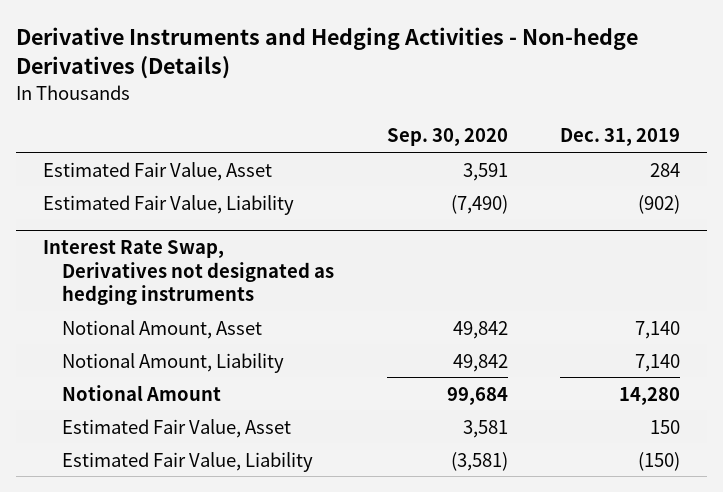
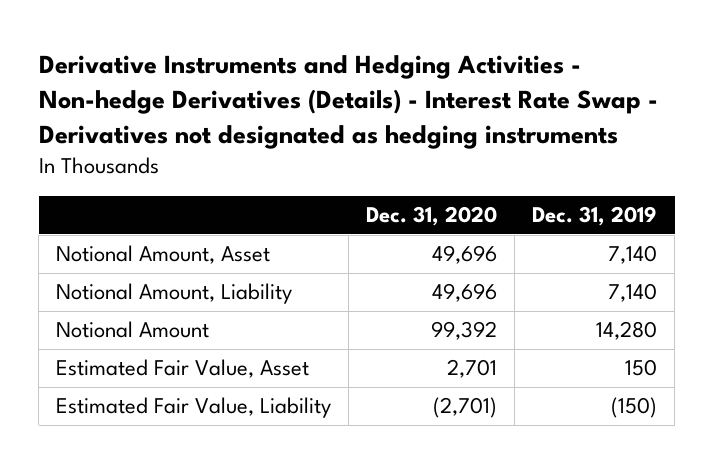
[16,27,639,80] Derivative Instruments and Hedging Activities - Non-hedge Derivatives (Details) -> [38,55,658,149] Derivative Instruments and Hedging Activities - Non-hedge Derivatives (Details) - Interest Rate Swap - Derivatives not designated as hedging instruments
[386,128,508,147] Sep. 30, 2020 -> none
none -> [366,205,498,226] Dec. 31, 2020
[42,161,272,181] Estimated Fair Value, Asset -> none
[42,194,294,215] Estimated Fair Value, Liability -> none
[42,240,335,305] Interest Rate Swap, Derivatives not designated as hedging instruments -> none

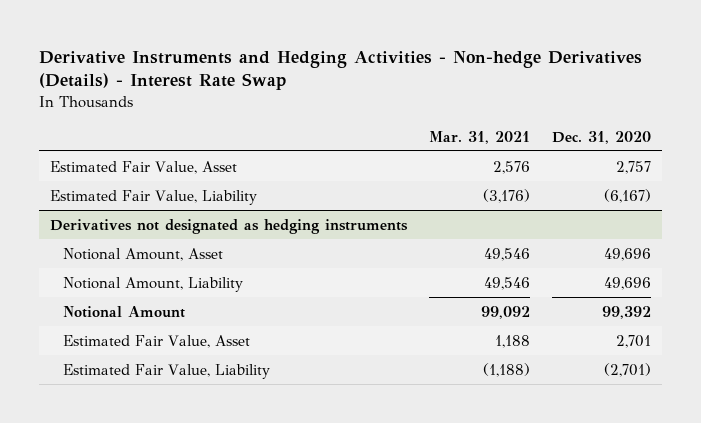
[38,55,658,149] Derivative Instruments and Hedging Activities - Non-hedge Derivatives (Details) - Interest Rate Swap - Derivatives not designated as hedging instruments -> [39,50,643,91] Derivative Instruments and Hedging Activities - Non-hedge Derivatives (Details) - Interest Rate Swap
[532,205,658,226] Dec. 31, 2019 -> none
none -> [428,130,530,144] Mar. 31, 2021
none -> [50,160,238,174] Estimated Fair Value, Asset
none -> [50,189,258,205] Estimated Fair Value, Liability
none -> [50,218,409,234] Derivatives not designated as hedging instruments

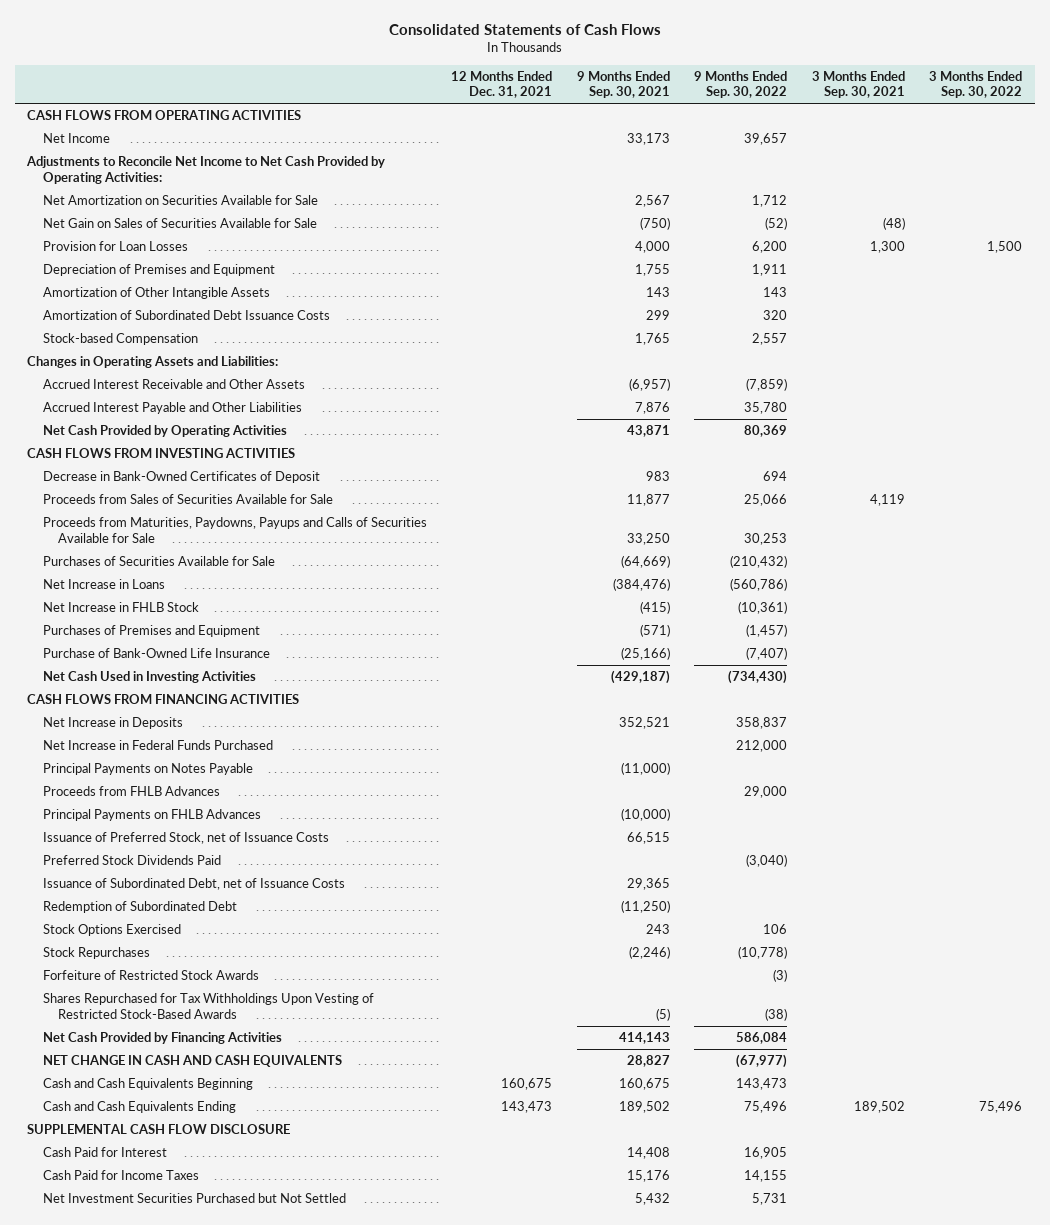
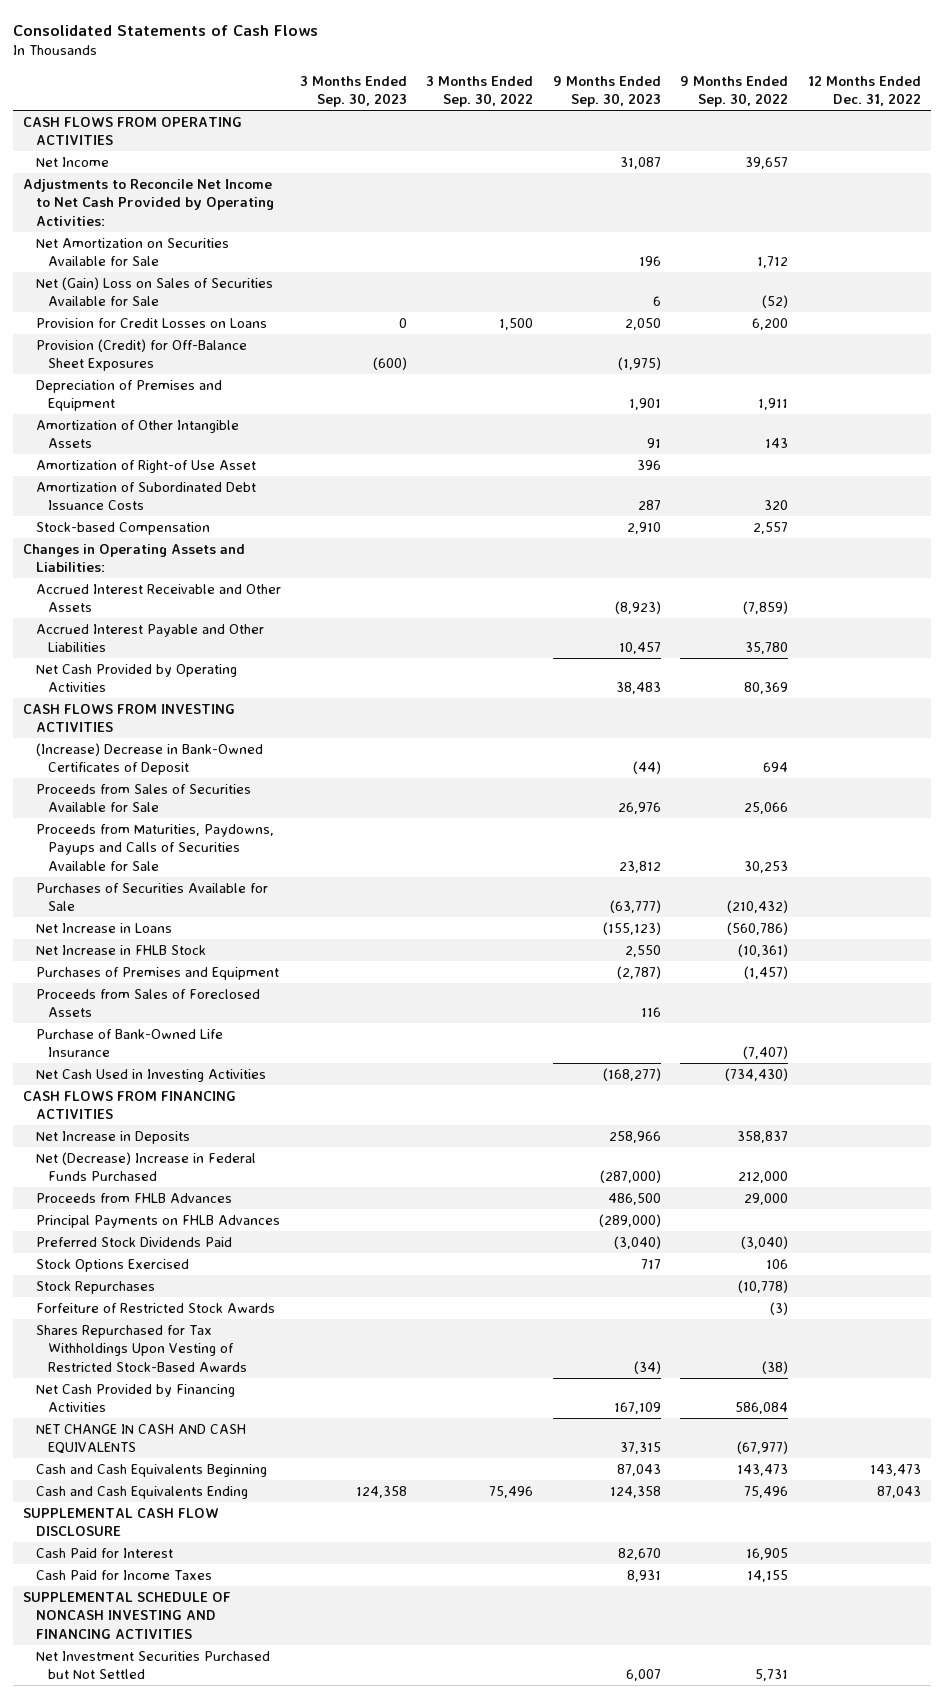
[451,70,553,99] 12 Months Ended Dec. 31, 2021 -> none
[576,70,670,99] 9 Months Ended Sep. 30, 2021 -> none
[811,70,905,99] 3 Months Ended Sep. 30, 2021 -> none
none -> [300,75,408,108] 3 Months Ended Sep. 30, 2023
none -> [552,75,661,108] 9 Months Ended Sep. 30, 2023
none -> [807,75,921,107] 12 Months Ended Dec. 31, 2022
[42,217,317,228] Net Gain on Sales of Securities Available for Sale -> [35,276,273,307] Net (Gain) Loss on Sales of Securities Available for Sale
[42,240,188,251] Provision for Loan Losses -> [35,317,267,328] Provision for Credit Losses on Loans
none -> [35,338,247,372] Provision (Credit) for Off-Balance Sheet Exposures
none -> [35,459,256,473] Amortization of Right-of Use Asset
[42,470,320,483] Decrease in Bank-Owned Certificates of Deposit -> [35,742,263,776] (Increase) Decrease in Bank-Owned Certificates of Deposit
none -> [35,988,260,1018] Proceeds from Sales of Foreclosed Assets
[42,762,253,775] Principal Payments on Notes Payable -> none
[42,739,273,750] Net Increase in Federal Funds Purchased -> [35,1151,256,1182] Net (Decrease) Increase in Federal Funds Purchased
[42,831,329,844] Issuance of Preferred Stock, net of Issuance Costs -> none
[42,877,345,890] Issuance of Subordinated Debt, net of Issuance Costs -> none
[42,900,237,913] Redemption of Subordinated Debt -> none
none -> [23,1591,232,1639] SUPPLEMENTAL SCHEDULE OF NONCASH INVESTING AND FINANCING ACTIVITIES

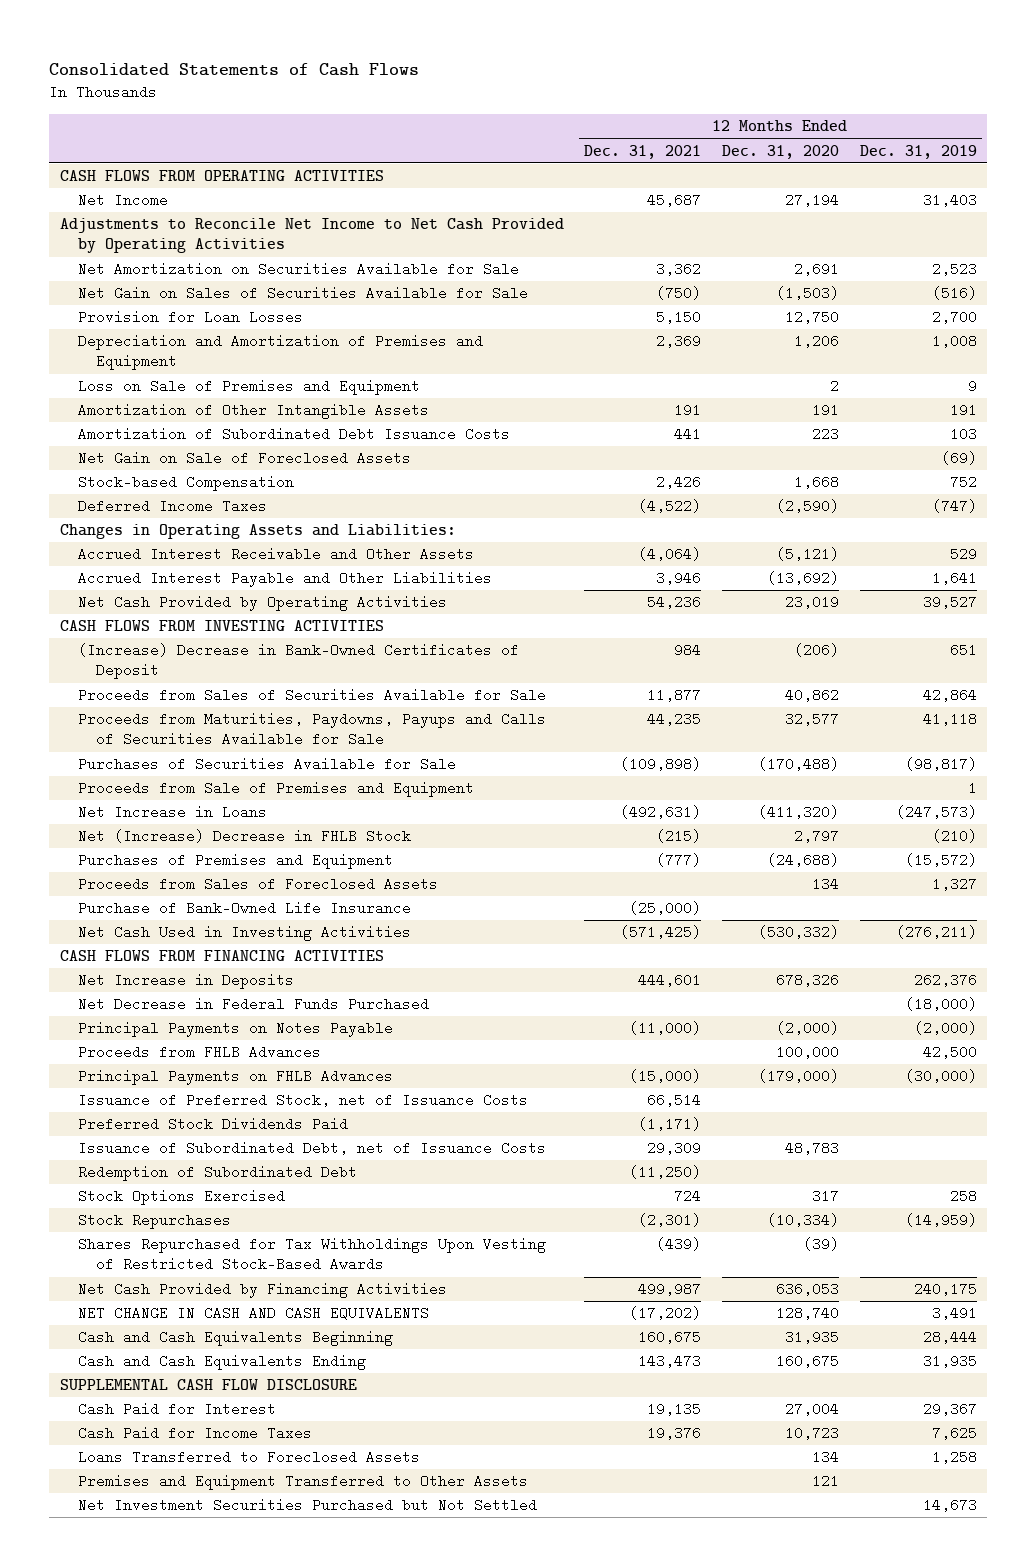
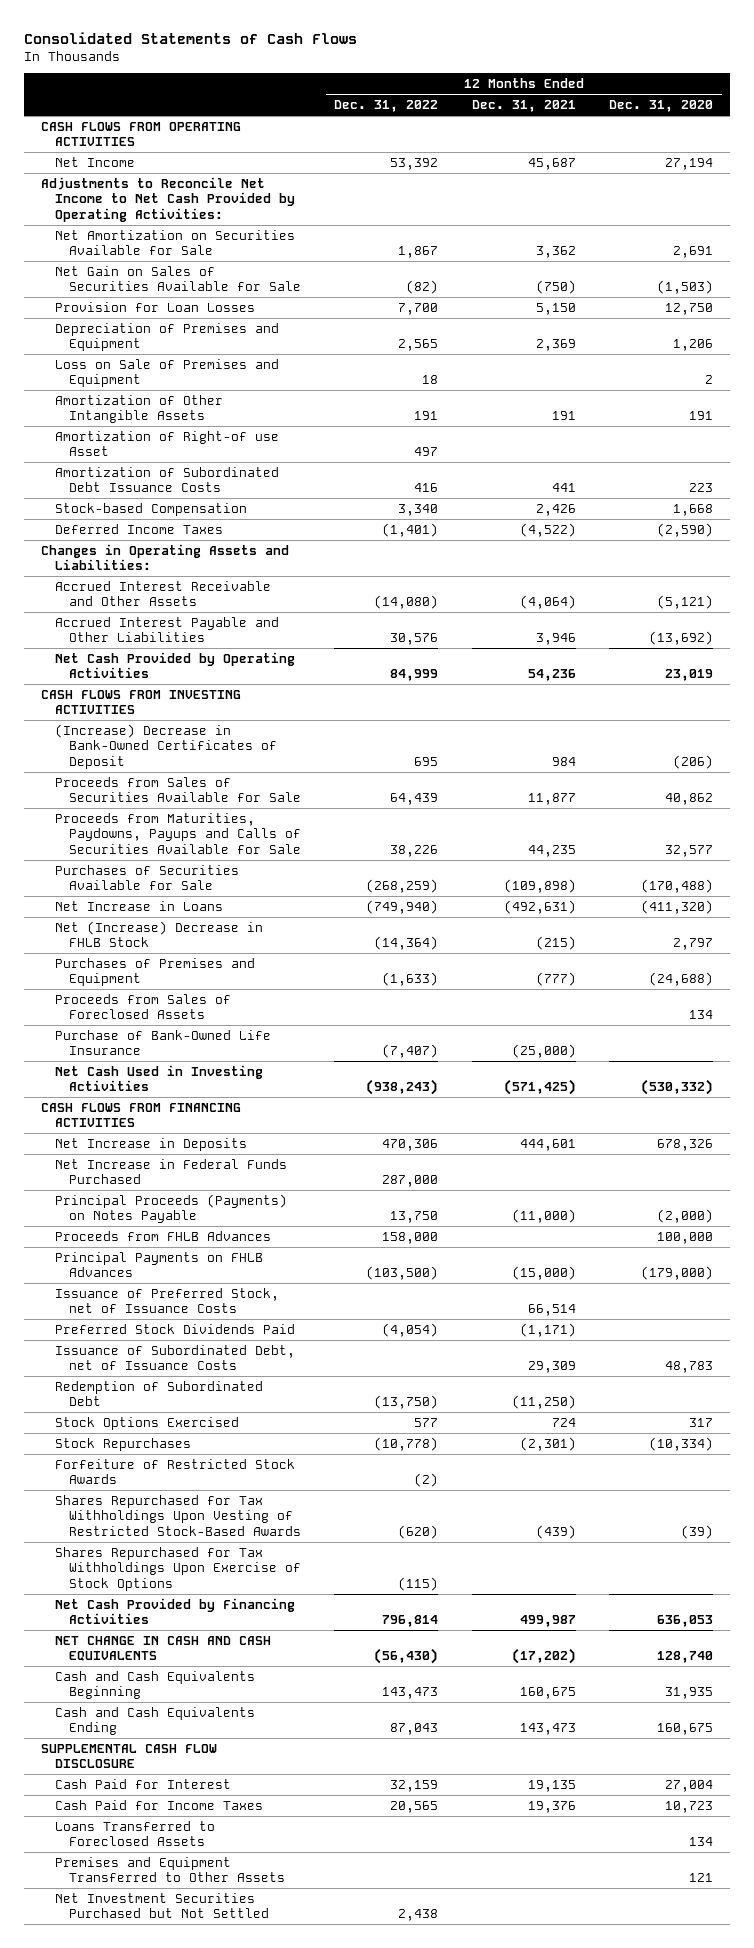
[859,144,977,159] Dec. 31, 2019 -> none
none -> [334,100,439,113] Dec. 31, 2022
[59,218,564,254] Adjustments to Reconcile Net Income to Net Cash Provided by Operating Activities -> [40,176,295,222] Adjustments to Reconcile Net Income to Net Cash Provided by Operating Activities:
[77,334,483,371] Depreciation and Amortization of Premises and Equipment -> [54,322,279,352] Depreciation of Premises and Equipment
none -> [54,430,279,457] Amortization of Right-of use Asset
[77,451,411,466] Net Gain on Sale of Foreclosed Assets -> none
[77,781,474,798] Proceeds from Sale of Premises and Equipment -> none
[77,997,429,1012] Net Decrease in Federal Funds Purchased -> [54,1158,287,1185] Net Increase in Federal Funds Purchased
[77,1021,393,1038] Principal Payments on Notes Payable -> [54,1193,287,1224] Principal Proceeds (Payments) on Notes Payable
none -> [54,1458,295,1485] Forfeiture of Restricted Stock Awards
none -> [54,1546,301,1591] Shares Repurchased for Tax Withholdings Upon Exercise of Stock Options

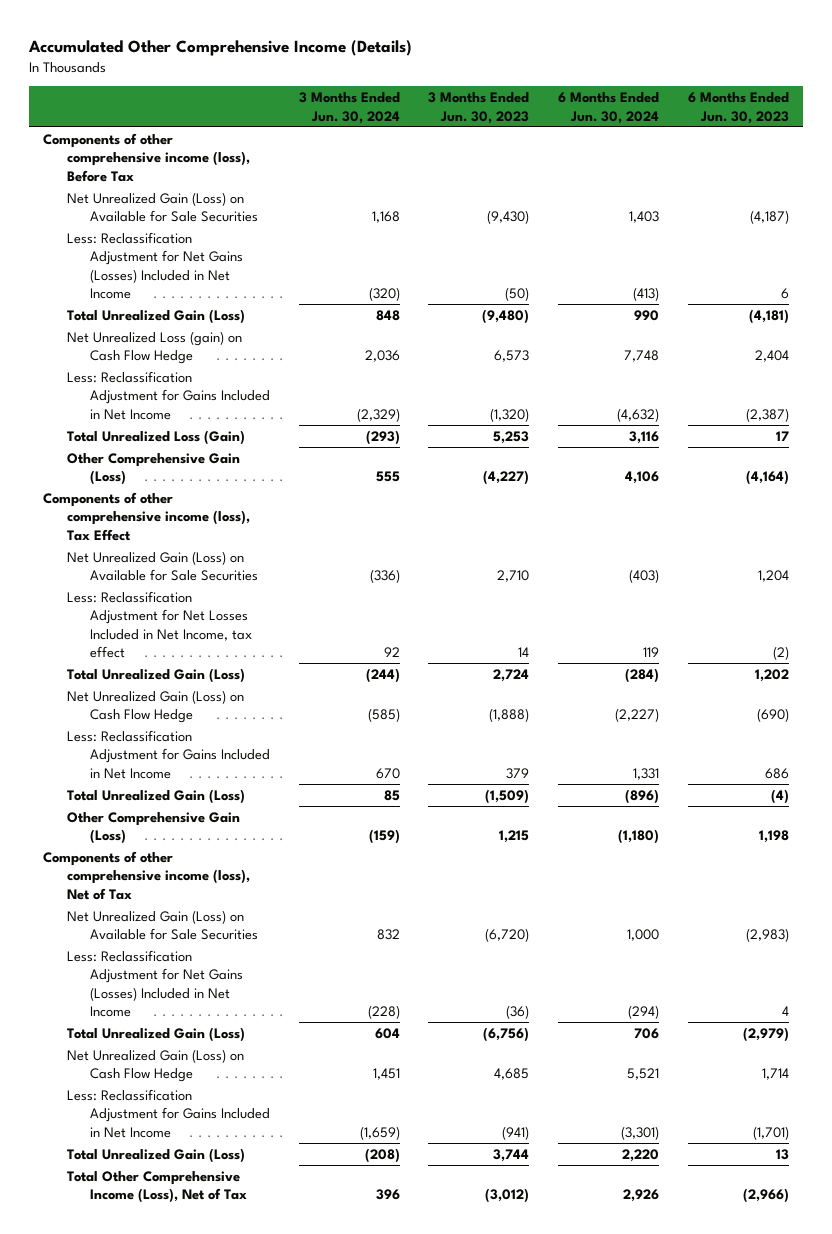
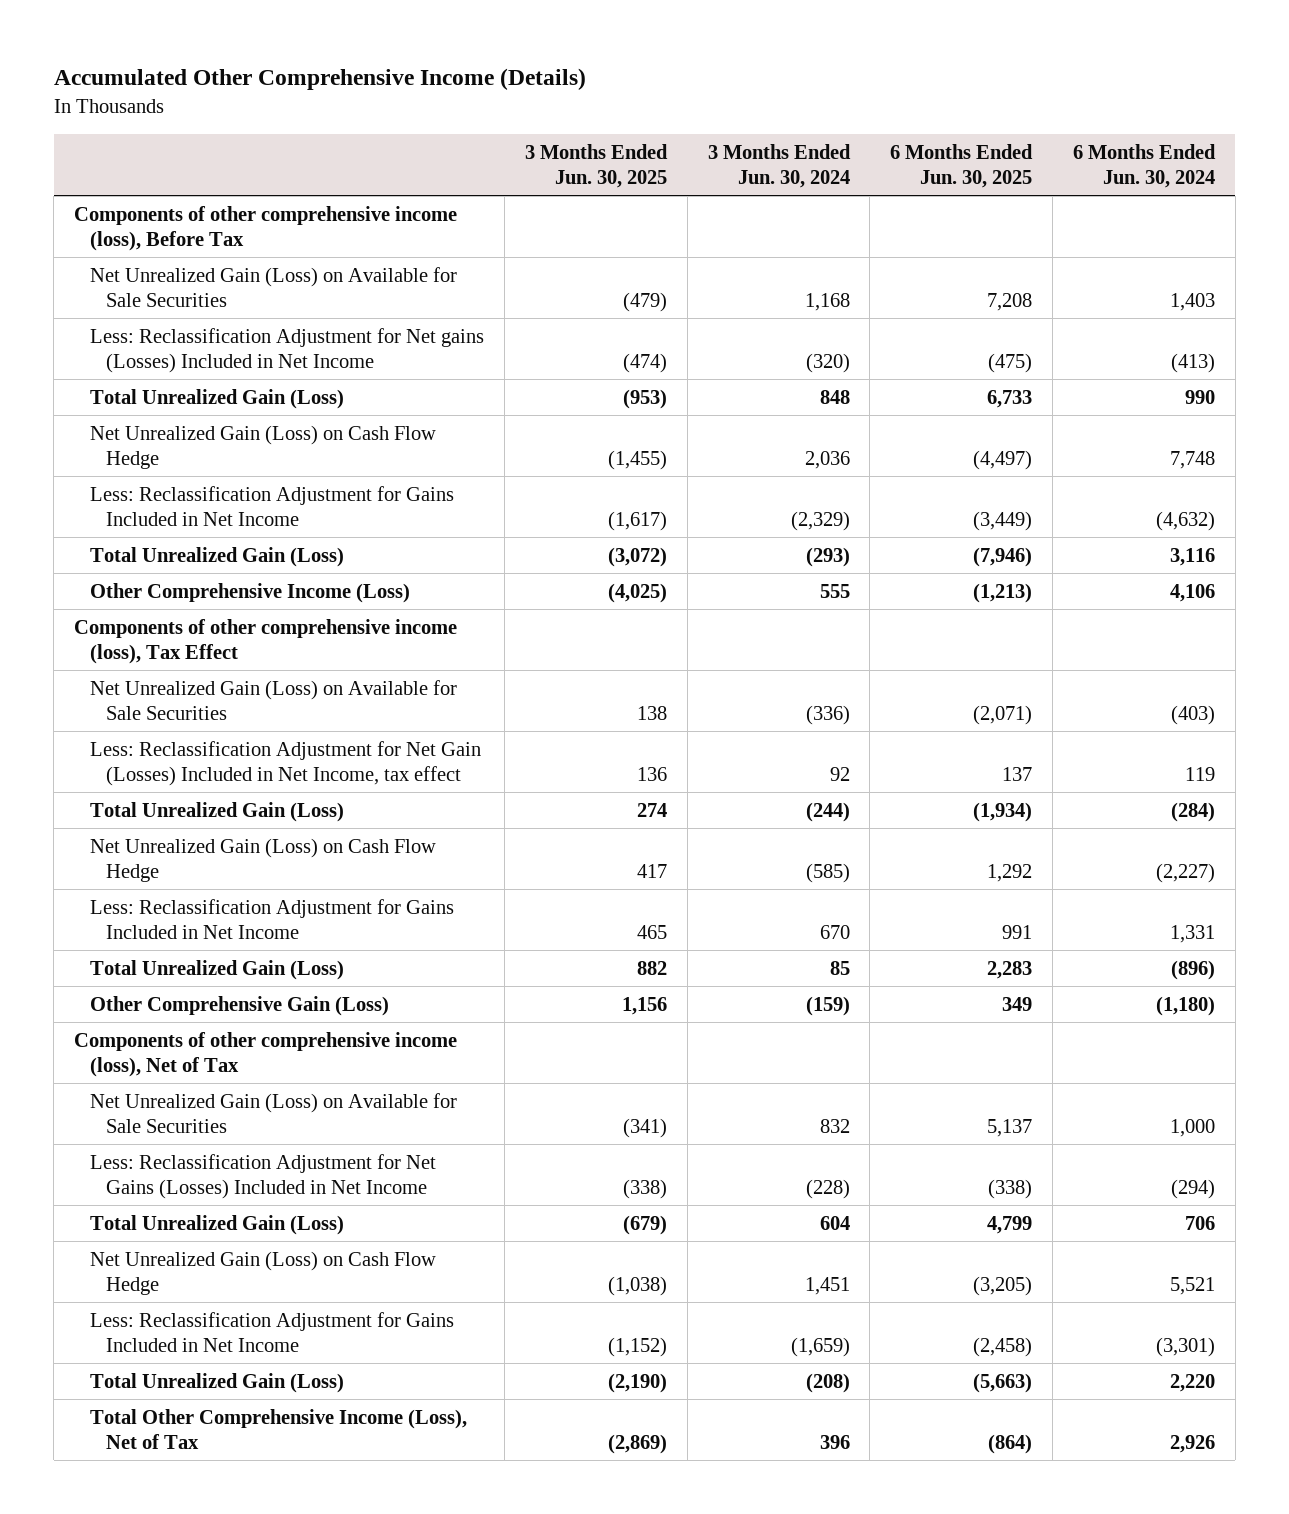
[428,92,530,124] 3 Months Ended Jun. 30, 2023 -> none
[687,92,789,124] 6 Months Ended Jun. 30, 2023 -> none
none -> [524,143,668,188] 3 Months Ended Jun. 30, 2025
none -> [890,143,1034,188] 6 Months Ended Jun. 30, 2025
[66,231,244,299] Less: Reclassification Adjustment for Net Gains (Losses) Included in Net Income -> [90,327,485,373] Less: Reclassification Adjustment for Net gains (Losses) Included in Net Income
[66,330,242,365] Net Unrealized Loss (gain) on Cash Flow Hedge -> [90,424,437,469] Net Unrealized Gain (Loss) on Cash Flow Hedge
[66,429,245,445] Total Unrealized Loss (Gain) -> [90,546,345,567] Total Unrealized Gain (Loss)
[66,452,240,486] Other Comprehensive Gain (Loss) -> [90,582,411,603] Other Comprehensive Income (Loss)
[66,590,253,658] Less: Reclassification Adjustment for Net Losses Included in Net Income, tax effect -> [90,740,482,786] Less: Reclassification Adjustment for Net Gain (Losses) Included in Net Income, tax effect

